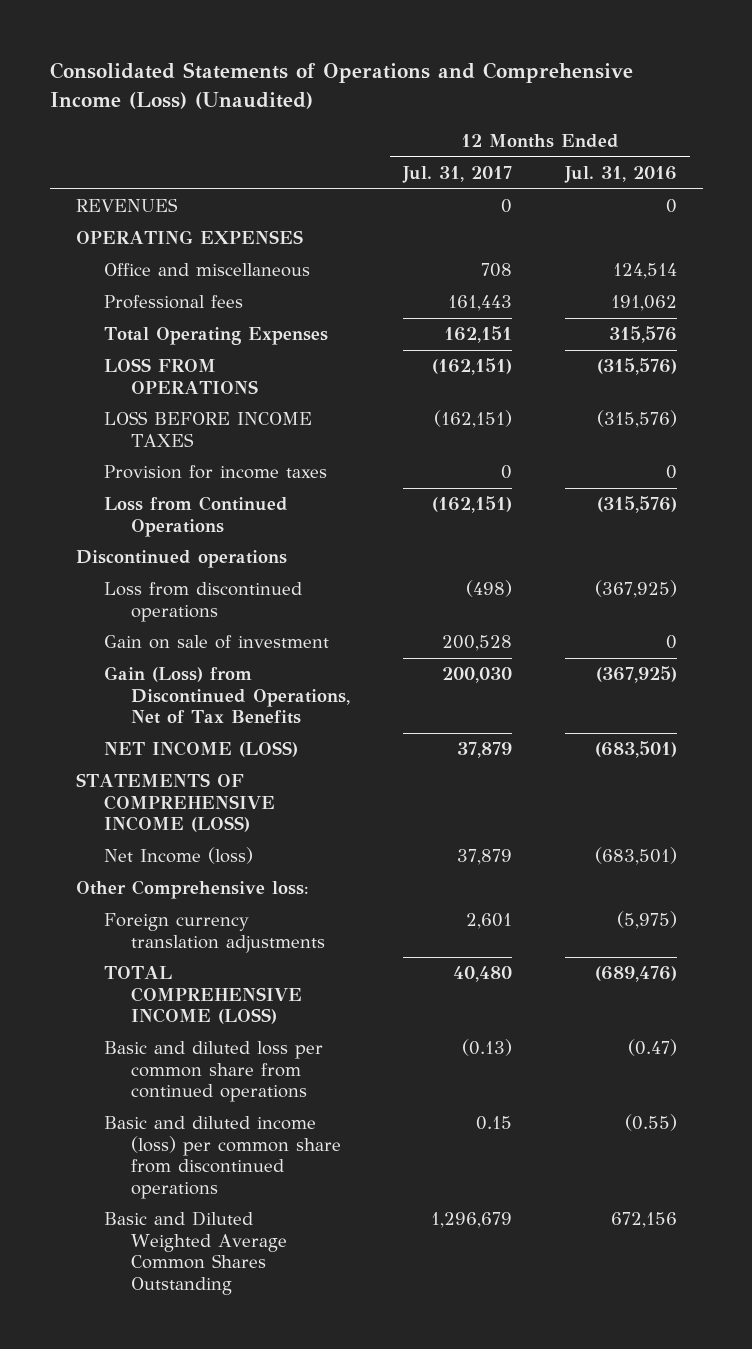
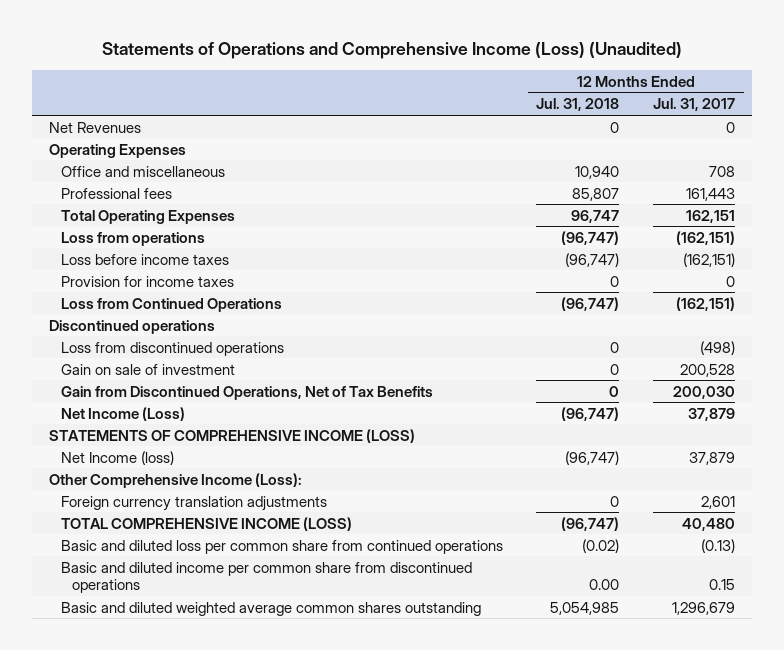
[49,62,633,109] Consolidated Statements of Operations and Comprehensive Income (Loss) (Unaudited) -> [102,42,683,60] Statements of Operations and Comprehensive Income (Loss) (Unaudited)
[563,165,677,183] Jul. 31, 2016 -> none
none -> [536,98,620,112] Jul. 31, 2018
[75,198,178,213] REVENUES -> [48,121,141,133] Net Revenues
[75,230,303,245] OPERATING EXPENSES -> [48,143,186,158] Operating Expenses
[103,358,259,394] LOSS FROM OPERATIONS -> [60,231,205,246] Loss from operations
[103,411,312,447] LOSS BEFORE INCOME TAXES -> [60,253,229,265] Loss before income taxes
[103,666,351,725] Gain (Loss) from Discontinued Operations, Net of Tax Benefits -> [60,385,433,400] Gain from Discontinued Operations, Net of Tax Benefits
[103,741,298,758] NET INCOME (LOSS) -> [60,406,185,421] Net Income (Loss)
[75,880,309,900] Other Comprehensive loss: -> [48,472,302,488] Other Comprehensive Income (Loss):
[103,1116,342,1199] Basic and diluted income (loss) per common share from discontinued operations -> [60,561,472,594] Basic and diluted income per common share from discontinued operations
[103,1211,288,1295] Basic and Diluted Weighted Average Common Shares Outstanding -> [60,601,481,616] Basic and diluted weighted average common shares outstanding

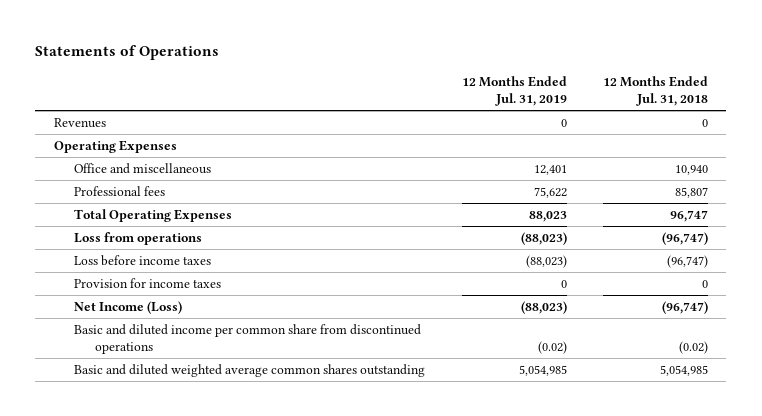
[102,42,683,60] Statements of Operations and Comprehensive Income (Loss) (Unaudited) -> [35,45,220,61] Statements of Operations
[653,98,736,112] Jul. 31, 2017 -> none
none -> [461,75,567,106] 12 Months Ended Jul. 31, 2019
[48,121,141,133] Net Revenues -> [53,118,106,129] Revenues
[60,297,282,312] Loss from Continued Operations -> none
[48,319,215,334] Discontinued operations -> none
[60,341,284,356] Loss from discontinued operations -> none
[60,363,235,375] Gain on sale of investment -> none
[60,385,433,400] Gain from Discontinued Operations, Net of Tax Benefits -> none
[48,428,415,443] STATEMENTS OF COMPREHENSIVE INCOME (LOSS) -> none
[60,450,174,465] Net Income (loss) -> none
[48,472,302,488] Other Comprehensive Income (Loss): -> none
[60,495,327,511] Foreign currency translation adjustments -> none
[60,516,352,531] TOTAL COMPREHENSIVE INCOME (LOSS) -> none
[60,539,503,554] Basic and diluted loss per common share from continued operations -> none
[589,579,620,591] 0.00 -> [679,340,709,354] (0.02)

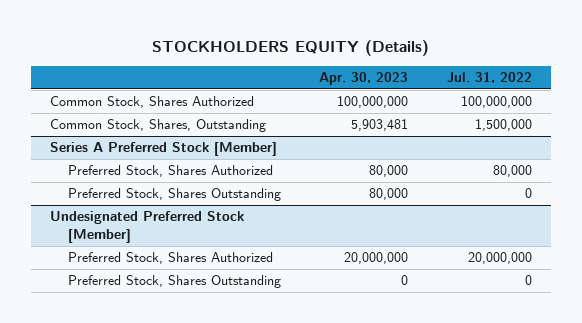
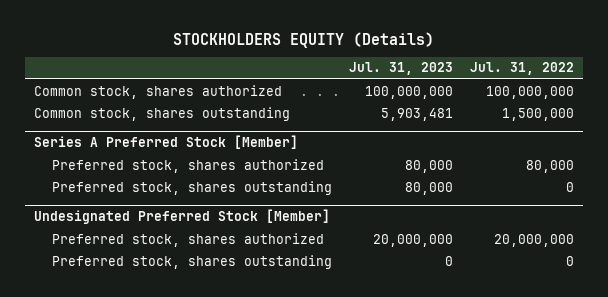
[319,72,409,86] Apr. 30, 2023 -> none
none -> [348,62,453,76] Jul. 31, 2023
[49,96,254,109] Common Stock, Shares Authorized -> [33,84,282,99] Common stock, shares authorized
[49,119,266,133] Common Stock, Shares, Outstanding -> [33,106,290,121] Common stock, shares outstanding
[67,165,273,178] Preferred Stock, Shares Authorized -> [51,158,324,173] Preferred stock, shares authorized
[67,188,281,202] Preferred Stock, Shares Outstanding -> [51,180,332,195] Preferred stock, shares outstanding
[67,252,273,265] Preferred Stock, Shares Authorized -> [51,232,324,247] Preferred stock, shares authorized
[67,275,281,289] Preferred Stock, Shares Outstanding -> [51,254,332,269] Preferred stock, shares outstanding

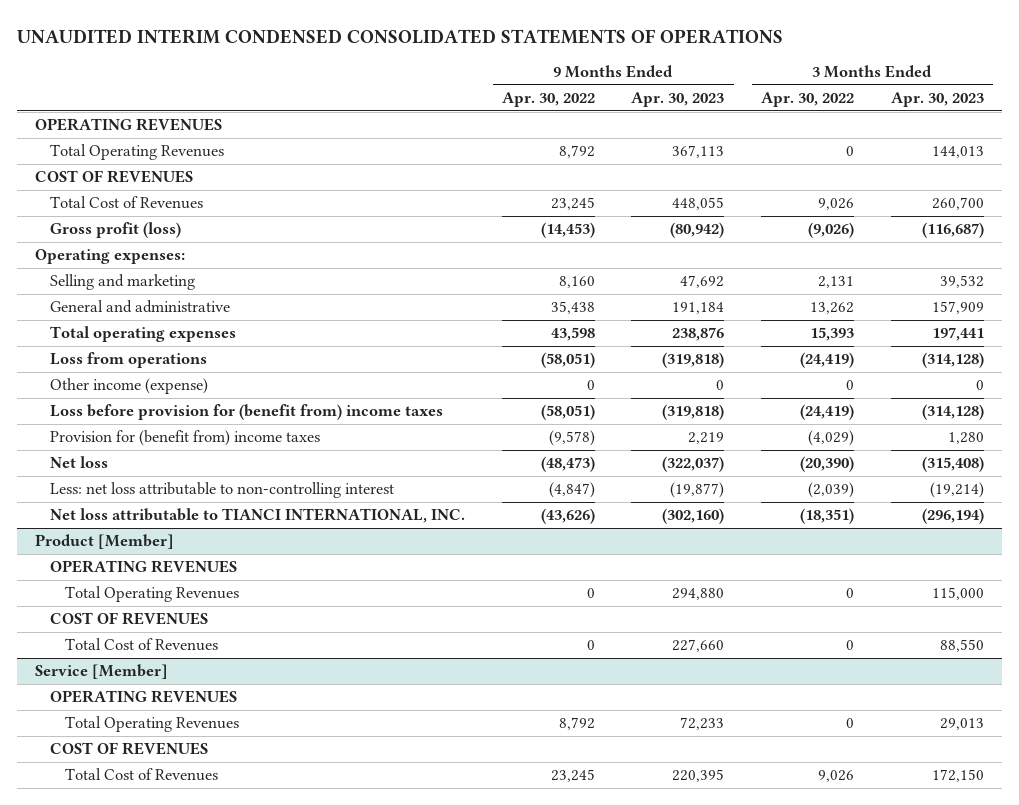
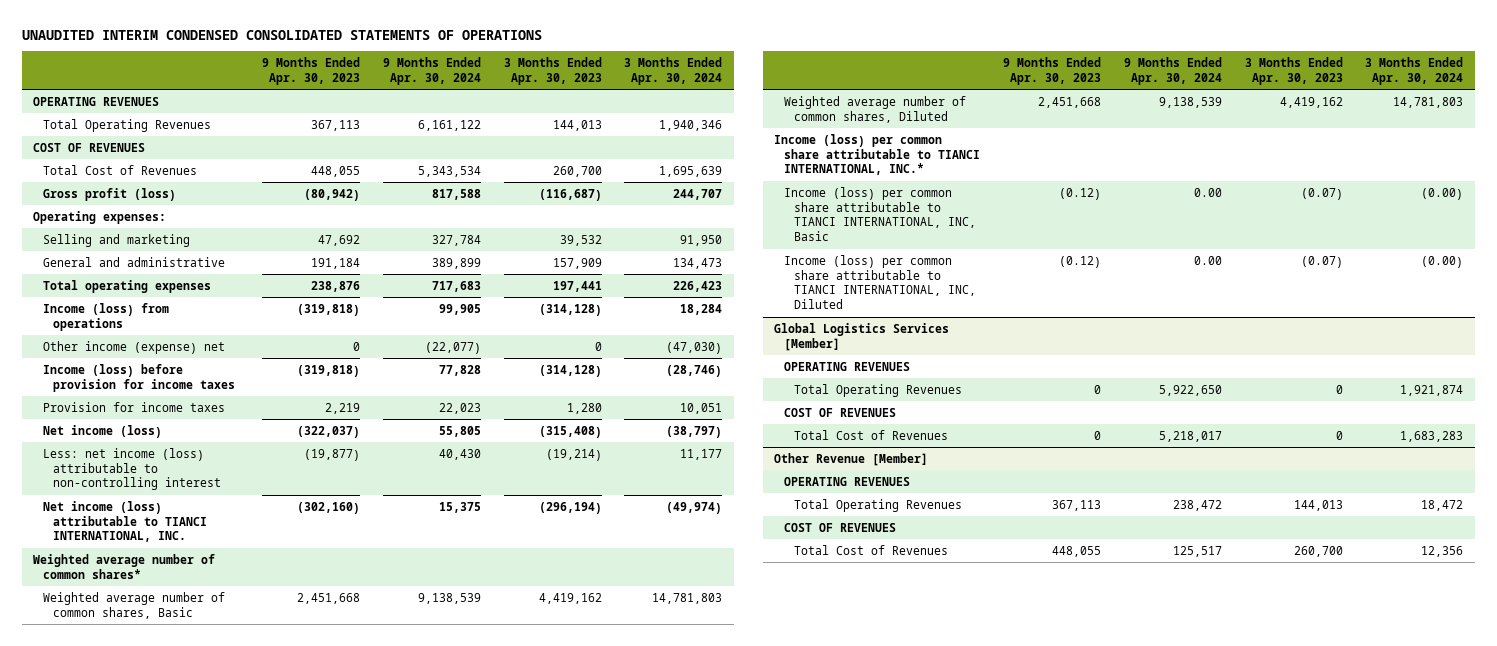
[501,92,595,108] Apr. 30, 2022 -> none
[761,92,855,108] Apr. 30, 2022 -> none
none -> [382,56,481,85] 9 Months Ended Apr. 30, 2024
none -> [624,56,723,85] 3 Months Ended Apr. 30, 2024
[35,534,175,550] Product [Member] -> none
[50,352,208,369] Loss from operations -> [43,302,170,331] Income (loss) from operations
[50,378,209,395] Other income (expense) -> [43,340,226,354] Other income (expense) net
[50,404,444,421] Loss before provision for (benefit from) income taxes -> [43,363,235,392] Income (loss) before provision for income taxes
[50,430,321,447] Provision for (benefit from) income taxes -> [43,401,226,412] Provision for income taxes
[50,456,109,469] Net loss -> [43,424,163,438] Net income (loss)
[50,482,395,499] Less: net loss attributable to non-controlling interest -> [43,447,221,491] Less: net income (loss) attributable to non-controlling interest
[50,508,466,524] Net loss attributable to TIANCI INTERNATIONAL, INC. -> [43,500,207,543] Net income (loss) attributable to TIANCI INTERNATIONAL, INC.
none -> [33,553,216,579] Weighted average number of common shares*
none -> [43,591,226,619] Weighted average number of common shares, Basic
none -> [783,95,966,123] Weighted average number of common shares, Diluted
none -> [774,133,980,176] Income (loss) per common share attributable to TIANCI INTERNATIONAL, INC.*
none -> [783,186,976,242] Income (loss) per common share attributable to TIANCI INTERNATIONAL, INC, Basic
none -> [783,254,976,310] Income (loss) per common share attributable to TIANCI INTERNATIONAL, INC, Diluted
none -> [774,322,950,351] Global Logistics Services [Member]
[672,588,725,601] 294,880 -> [1093,384,1101,394] 0
[931,587,984,601] 115,000 -> [1335,384,1343,394] 0
[35,664,169,680] Service [Member] -> none
[672,639,725,653] 227,660 -> [1093,430,1101,440] 0
[939,639,984,653] 88,550 -> [1335,430,1343,440] 0
none -> [774,452,929,466] Other Revenue [Member]
[680,717,725,731] 72,233 -> [1051,499,1101,511] 367,113
[939,718,984,731] 29,013 -> [1293,499,1343,511] 144,013
[672,769,725,783] 220,395 -> [1051,545,1101,557] 448,055
[931,769,984,783] 172,150 -> [1293,545,1343,557] 260,700

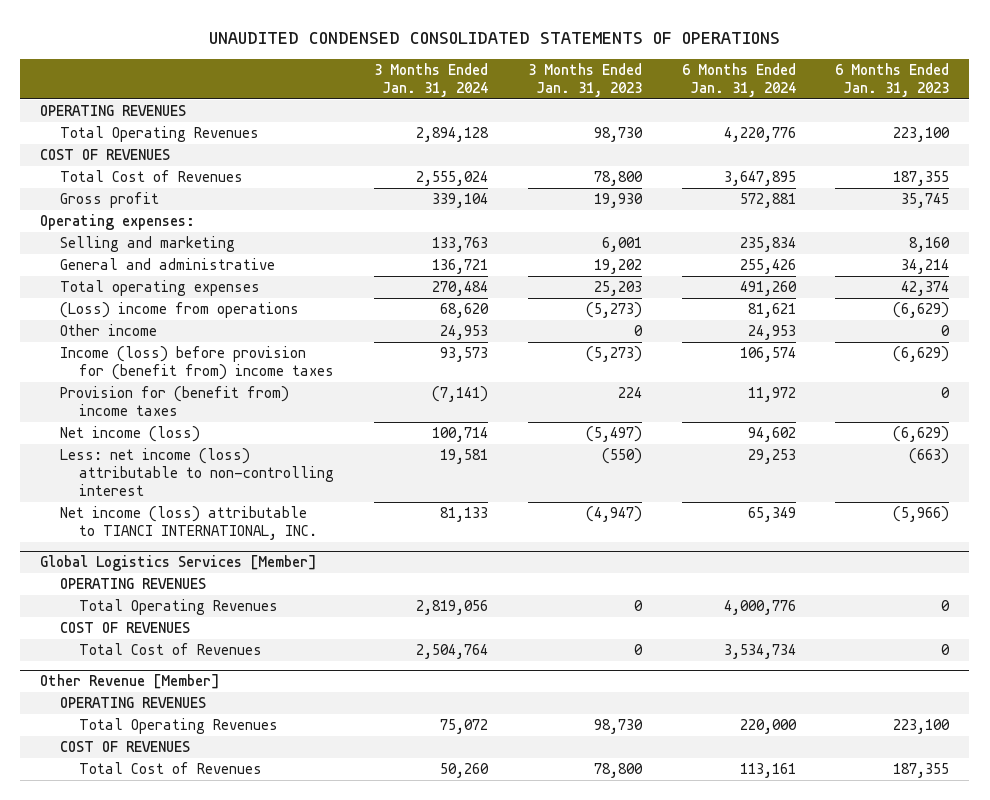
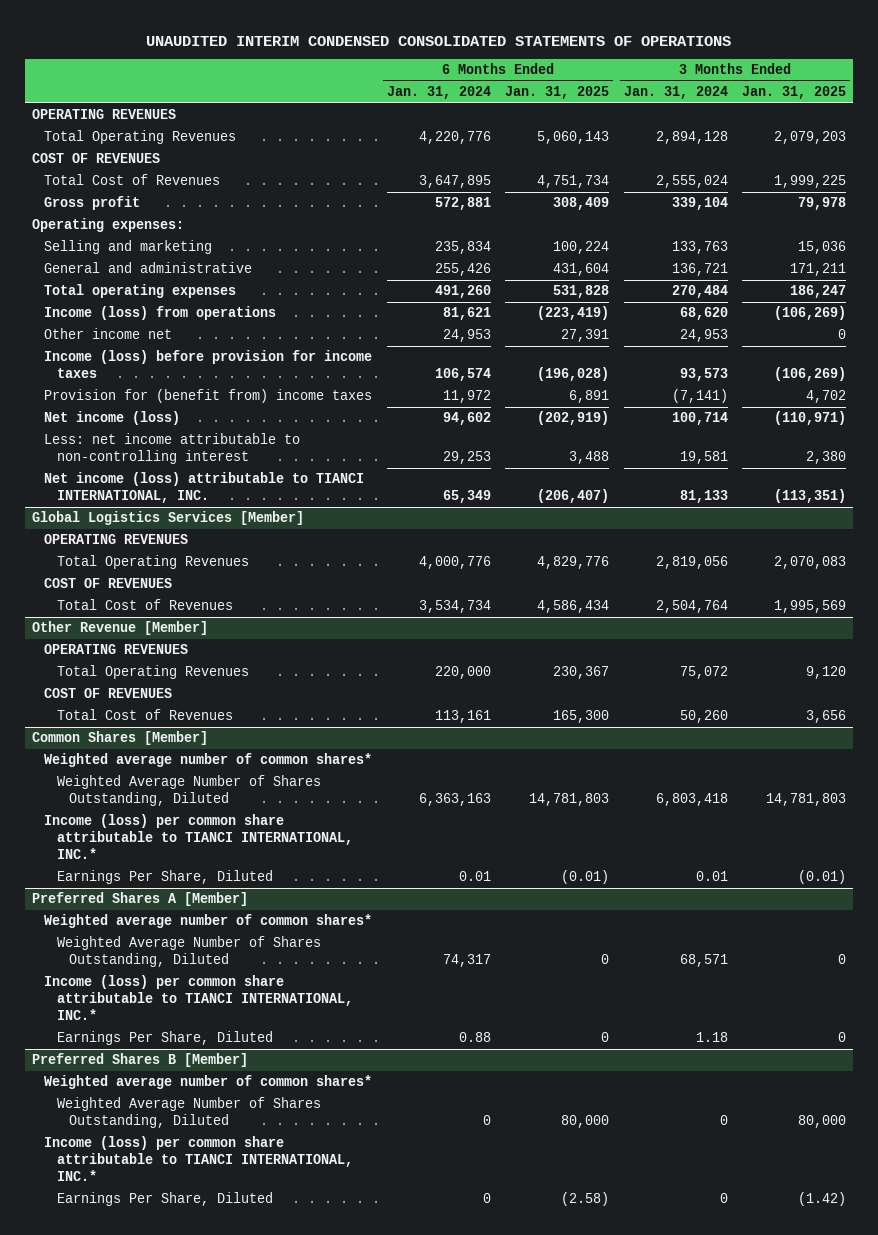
[208,31,780,44] UNAUDITED CONDENSED CONSOLIDATED STATEMENTS OF OPERATIONS -> [146,35,732,46] UNAUDITED INTERIM CONDENSED CONSOLIDATED STATEMENTS OF OPERATIONS
[527,63,642,98] 3 Months Ended Jan. 31, 2023 -> none
[835,63,950,98] 6 Months Ended Jan. 31, 2023 -> none
none -> [505,86,610,100] Jan. 31, 2025
none -> [742,86,847,100] Jan. 31, 2025
[59,302,299,319] (Loss) income from operations -> [44,306,277,321] Income (loss) from operations
[59,324,157,337] Other income -> [44,328,173,340] Other income net
[59,346,335,381] Income (loss) before provision for (benefit from) income taxes -> [44,350,373,379] Income (loss) before provision for income taxes
[59,448,335,497] Less: net income (loss) attributable to non-controlling interest -> [44,433,301,465] Less: net income attributable to non-controlling interest
none -> [31,731,208,746] Common Shares [Member]
none -> [44,753,373,768] Weighted average number of common shares*
none -> [56,775,321,807] Weighted Average Number of Shares Outstanding, Diluted
none -> [44,814,353,860] Income (loss) per common share attributable to TIANCI INTERNATIONAL, INC.*
none -> [56,870,273,885] Earnings Per Share, Diluted
none -> [31,892,248,907] Preferred Shares A [Member]
none -> [44,914,373,929] Weighted average number of common shares*
none -> [56,936,321,968] Weighted Average Number of Shares Outstanding, Diluted
none -> [44,975,353,1021] Income (loss) per common share attributable to TIANCI INTERNATIONAL, INC.*
none -> [56,1031,273,1046] Earnings Per Share, Diluted
none -> [31,1053,248,1068] Preferred Shares B [Member]
none -> [44,1075,373,1090] Weighted average number of common shares*
none -> [56,1097,321,1129] Weighted Average Number of Shares Outstanding, Diluted
none -> [44,1136,353,1182] Income (loss) per common share attributable to TIANCI INTERNATIONAL, INC.*
none -> [56,1192,273,1207] Earnings Per Share, Diluted

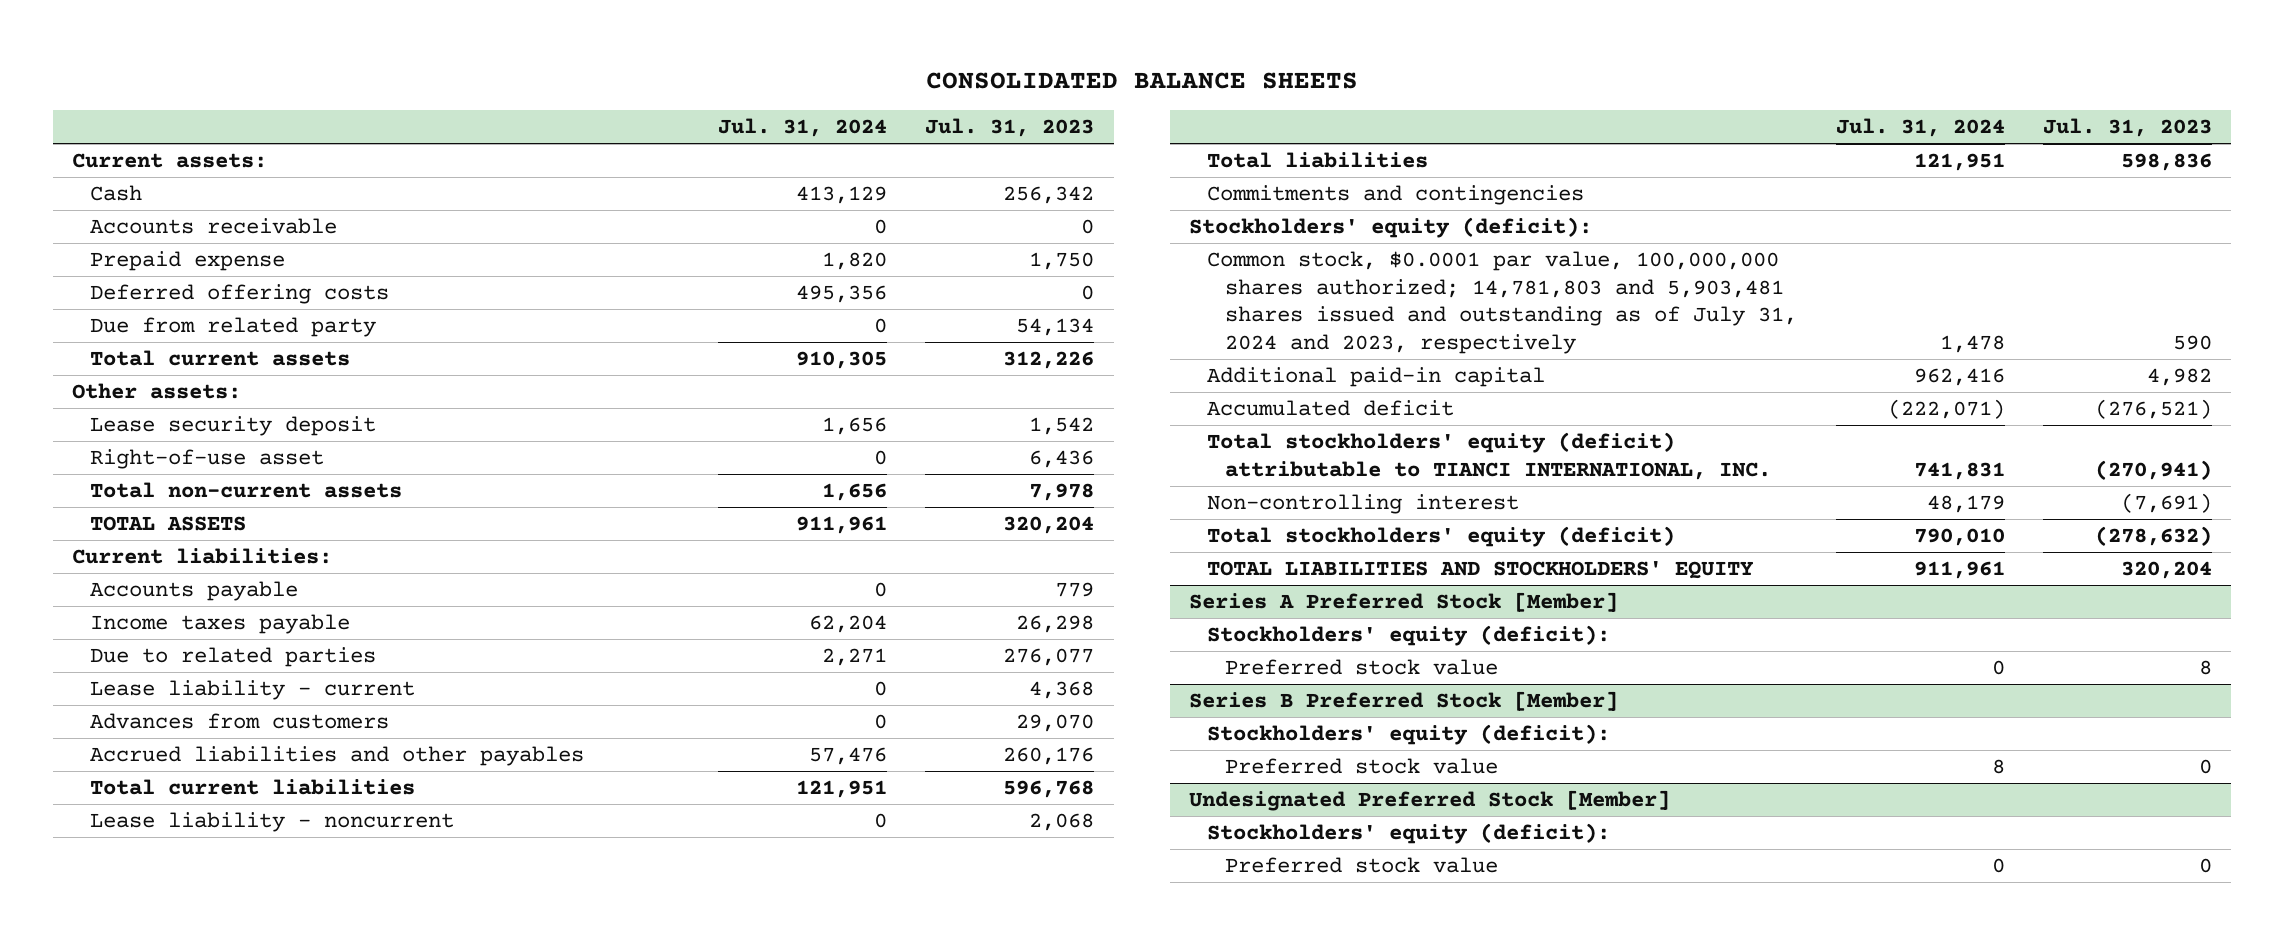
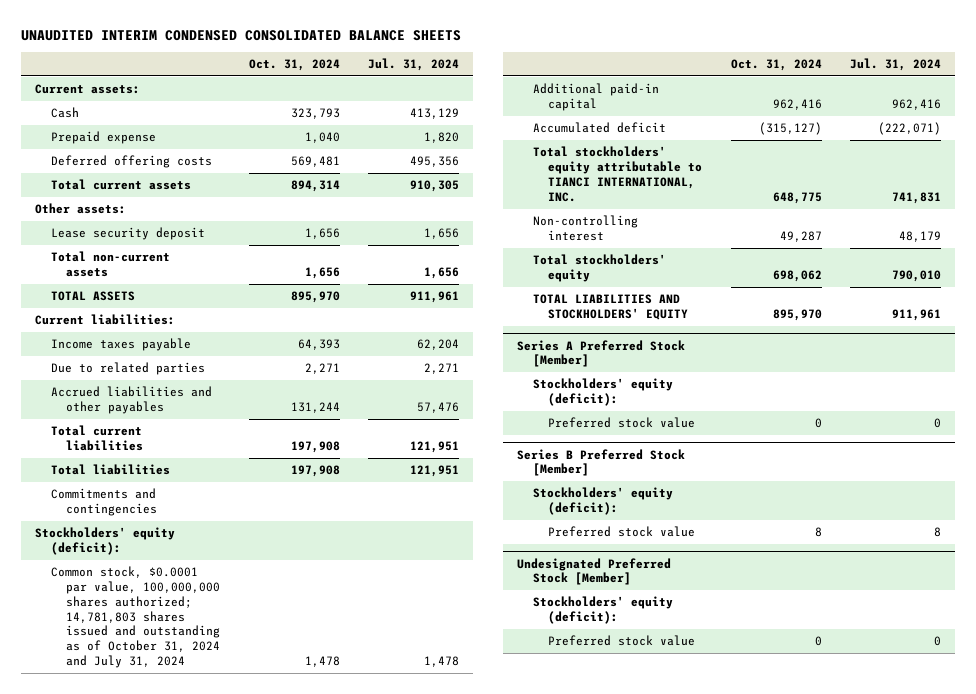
[925,71,1358,89] CONSOLIDATED BALANCE SHEETS -> [21,29,462,41] UNAUDITED INTERIM CONDENSED CONSOLIDATED BALANCE SHEETS
[925,118,1095,138] Jul. 31, 2023 -> none
none -> [248,58,340,71] Oct. 31, 2024
[89,218,337,235] Accounts receivable -> none
[89,317,376,338] Due from related party -> none
[89,449,324,470] Right-of-use asset -> none
[89,581,298,602] Accounts payable -> none
[89,680,415,701] Lease liability - current -> none
[89,713,389,730] Advances from customers -> none
[89,812,454,833] Lease liability - noncurrent -> none
[1207,251,1798,354] Common stock, $0.0001 par value, 100,000,000 shares authorized; 14,781,803 and 5,903,481 shares issued and outstanding as of July 31, 2024 and 2023, respectively -> [50,566,221,668] Common stock, $0.0001 par value, 100,000,000 shares authorized; 14,781,803 shares issued and outstanding as of October 31, 2024 and July 31, 2024
[1207,432,1772,480] Total stockholders' equity (deficit) attributable to TIANCI INTERNATIONAL, INC. -> [532,146,703,202] Total stockholders' equity attributable to TIANCI INTERNATIONAL, INC.
[1207,526,1676,548] Total stockholders' equity (deficit) -> [532,254,666,283] Total stockholders' equity

